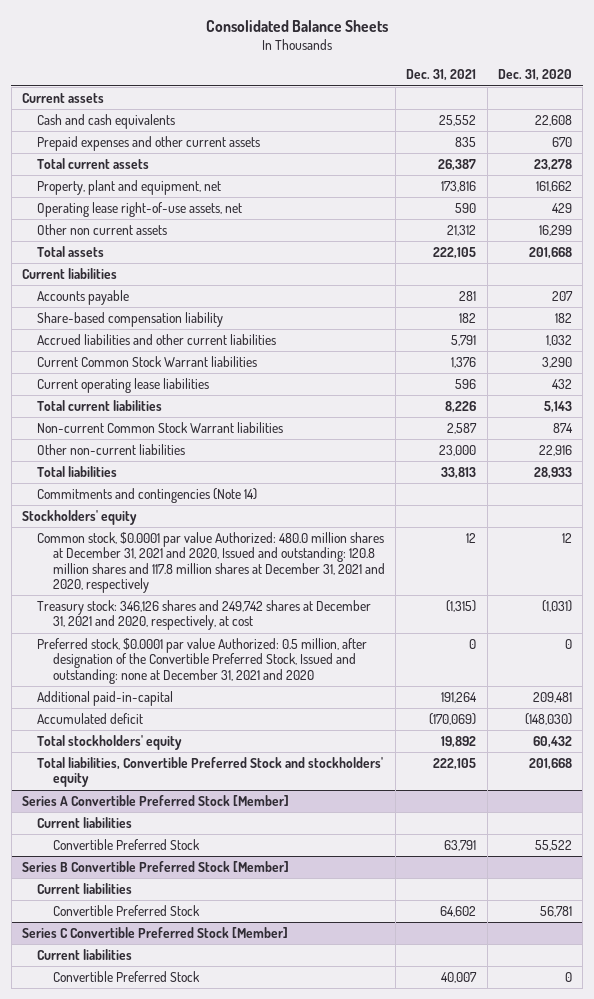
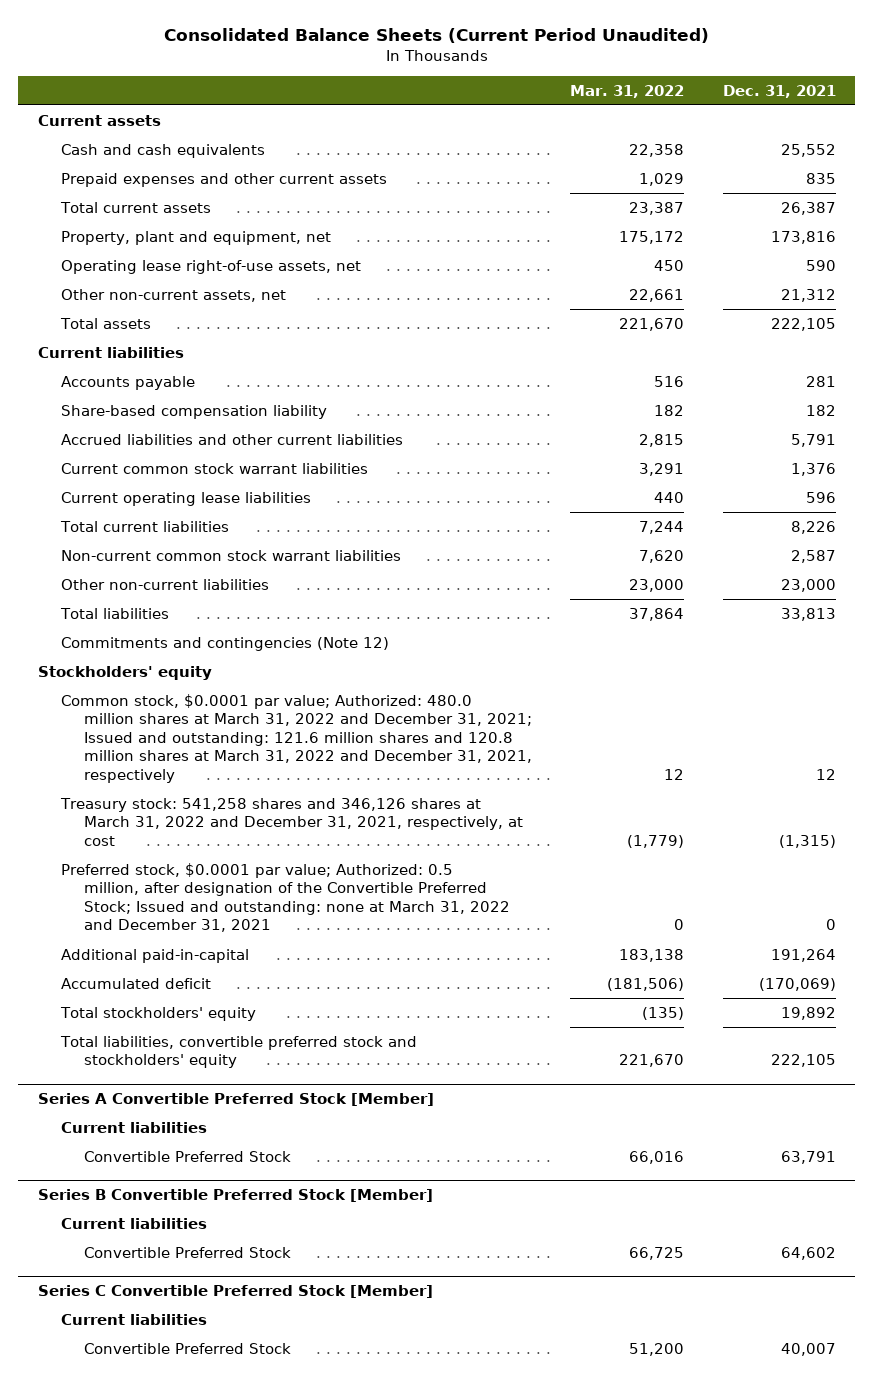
[206,20,389,33] Consolidated Balance Sheets -> [163,28,709,44] Consolidated Balance Sheets (Current Period Unaudited)
[497,69,572,82] Dec. 31, 2020 -> none
none -> [570,84,685,98] Mar. 31, 2022
[37,223,168,235] Other non current assets -> [60,288,286,302] Other non-current assets, net
[37,355,258,367] Current Common Stock Warrant liabilities -> [60,462,368,474] Current common stock warrant liabilities
[37,421,284,433] Non-current Common Stock Warrant liabilities -> [60,549,401,561] Non-current common stock warrant liabilities
[37,487,258,503] Commitments and contingencies (Note 14) -> [60,636,389,651] Commitments and contingencies (Note 12)
[37,531,385,594] Common stock, $0.0001 par value Authorized: 480.0 million shares at December 31, 2021 and 2020, Issued and outstanding: 120.8 million shares and 117.8 million shares at December 31, 2021 and 2020, respectively -> [60,693,532,783] Common stock, $0.0001 par value; Authorized: 480.0 million shares at March 31, 2022 and December 31, 2021; Issued and outstanding: 121.6 million shares and 120.8 million shares at March 31, 2022 and December 31, 2021, respectively
[37,599,372,631] Treasury stock: 346,126 shares and 249,742 shares at December 31, 2021 and 2020, respectively, at cost -> [59,797,523,846] Treasury stock: 541,258 shares and 346,126 shares at March 31, 2022 and December 31, 2021, respectively, at cost
[37,637,368,684] Preferred stock, $0.0001 par value Authorized: 0.5 million, after designation of the Convertible Preferred Stock, Issued and outstanding: none at December 31, 2021 and 2020 -> [60,862,510,933] Preferred stock, $0.0001 par value; Authorized: 0.5 million, after designation of the Convertible Preferred Stock; Issued and outstanding: none at March 31, 2022 and December 31, 2021
[37,756,384,788] Total liabilities, Convertible Preferred Stock and stockholders' equity -> [59,1035,417,1069] Total liabilities, convertible preferred stock and stockholders' equity

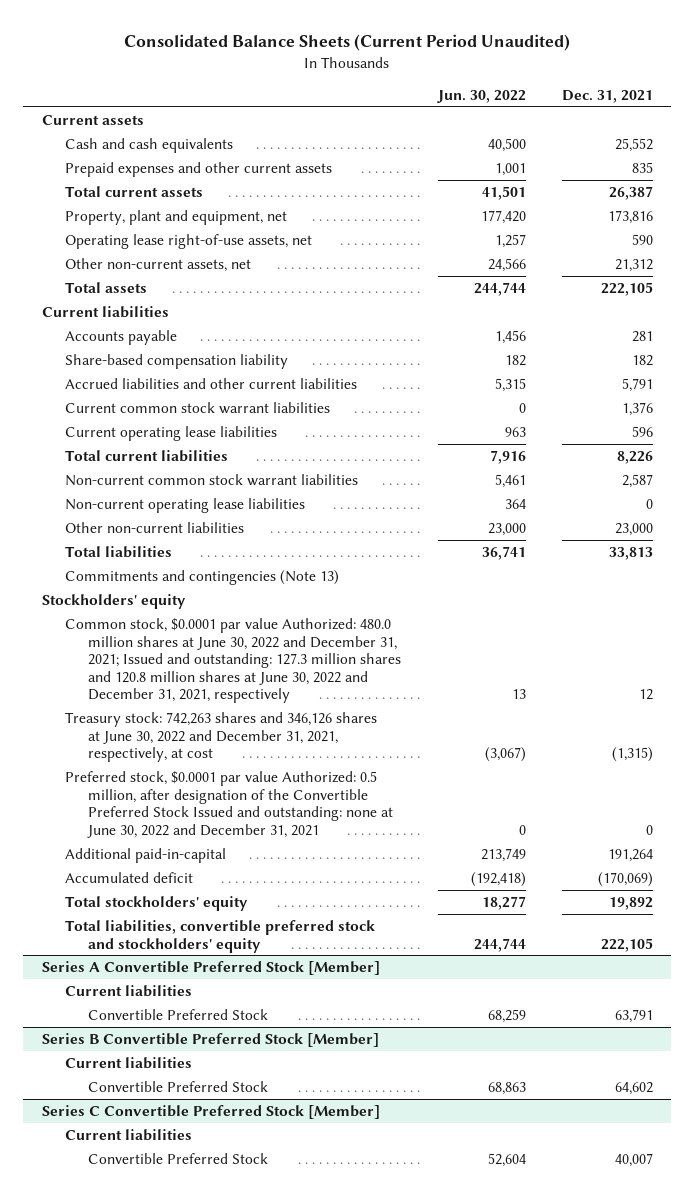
[570,84,685,98] Mar. 31, 2022 -> none
none -> [436,90,526,104] Jun. 30, 2022
none -> [64,497,305,513] Non-current operating lease liabilities
[60,636,389,651] Commitments and contingencies (Note 12) -> [64,569,339,585] Commitments and contingencies (Note 13)
[60,693,532,783] Common stock, $0.0001 par value; Authorized: 480.0 million shares at March 31, 2022 and December 31, 2021; Issued and outstanding: 121.6 million shares and 120.8 million shares at March 31, 2022 and December 31, 2021, respectively -> [64,617,402,704] Common stock, $0.0001 par value Authorized: 480.0 million shares at June 30, 2022 and December 31, 2021; Issued and outstanding: 127.3 million shares and 120.8 million shares at June 30, 2022 and December 31, 2021, respectively
[59,797,523,846] Treasury stock: 541,258 shares and 346,126 shares at March 31, 2022 and December 31, 2021, respectively, at cost -> [64,711,377,763] Treasury stock: 742,263 shares and 346,126 shares at June 30, 2022 and December 31, 2021, respectively, at cost
[60,862,510,933] Preferred stock, $0.0001 par value; Authorized: 0.5 million, after designation of the Convertible Preferred Stock; Issued and outstanding: none at March 31, 2022 and December 31, 2021 -> [64,770,394,838] Preferred stock, $0.0001 par value Authorized: 0.5 million, after designation of the Convertible Preferred Stock Issued and outstanding: none at June 30, 2022 and December 31, 2021

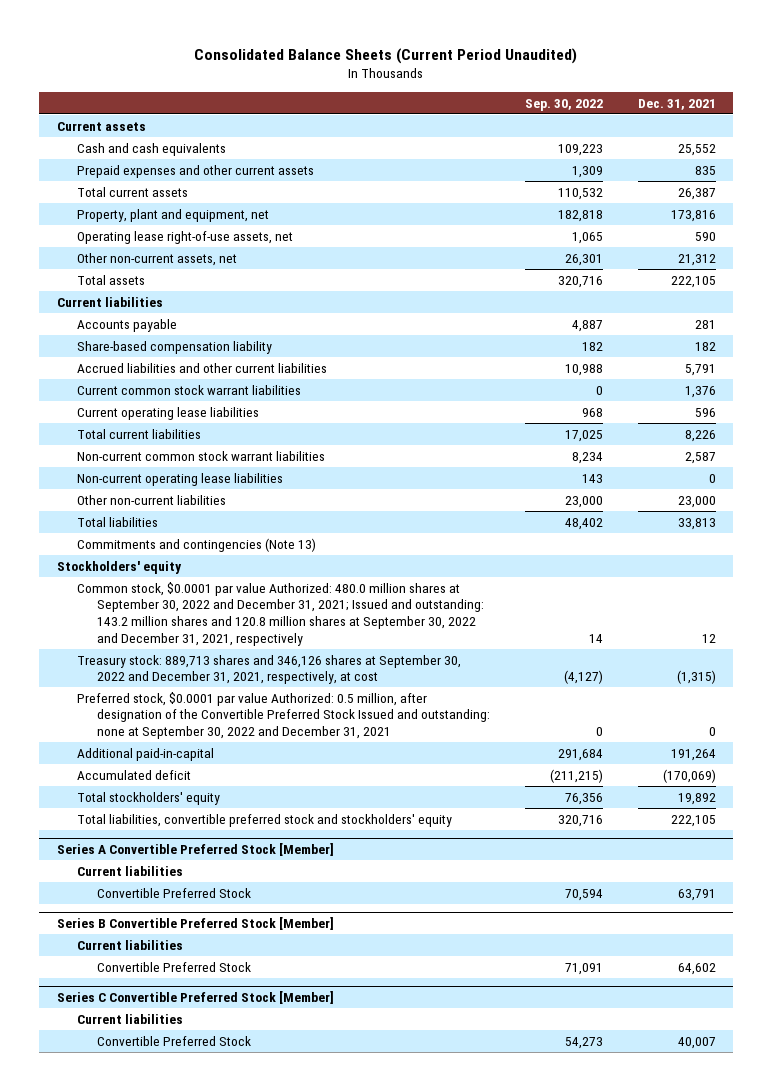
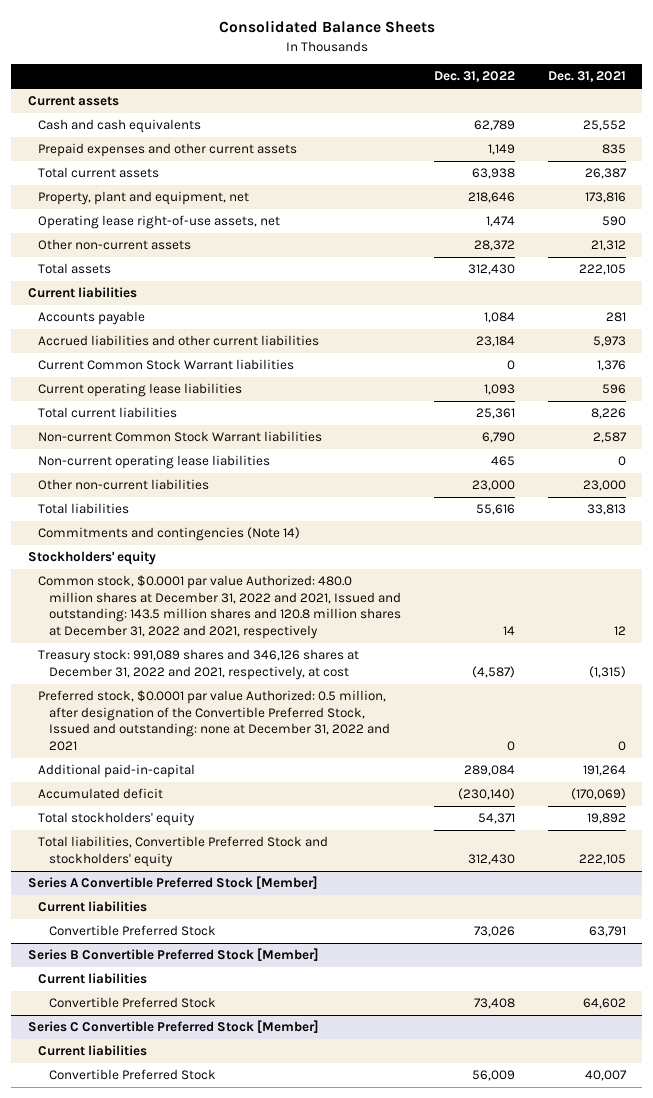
[194,48,578,65] Consolidated Balance Sheets (Current Period Unaudited) -> [218,20,435,34] Consolidated Balance Sheets
[524,98,603,111] Sep. 30, 2022 -> none
none -> [433,71,515,83] Dec. 31, 2022
[76,252,237,266] Other non-current assets, net -> [38,239,192,251] Other non-current assets
[76,340,272,354] Share-based compensation liability -> none
[684,363,716,376] 5,791 -> [592,336,626,348] 5,973
[76,384,301,395] Current common stock warrant liabilities -> [38,359,295,371] Current Common Stock Warrant liabilities
[76,450,325,461] Non-current common stock warrant liabilities -> [38,431,323,443] Non-current Common Stock Warrant liabilities
[76,537,316,552] Commitments and contingencies (Note 13) -> [38,527,301,542] Commitments and contingencies (Note 14)
[76,581,484,647] Common stock, $0.0001 par value Authorized: 480.0 million shares at September 30, 2022 and December 31, 2021; Issued and outstanding: 143.2 million shares and 120.8 million shares at September 30, 2022 and December 31, 2021, respectively -> [38,575,401,639] Common stock, $0.0001 par value Authorized: 480.0 million shares at December 31, 2022 and 2021, Issued and outstanding: 143.5 million shares and 120.8 million shares at December 31, 2022 and 2021, respectively
[76,654,461,685] Treasury stock: 889,713 shares and 346,126 shares at September 30, 2022 and December 31, 2021, respectively, at cost -> [38,649,360,680] Treasury stock: 991,089 shares and 346,126 shares at December 31, 2022 and 2021, respectively, at cost
[76,691,490,740] Preferred stock, $0.0001 par value Authorized: 0.5 million, after designation of the Convertible Preferred Stock Issued and outstanding: none at September 30, 2022 and December 31, 2021 -> [38,690,390,751] Preferred stock, $0.0001 par value Authorized: 0.5 million, after designation of the Convertible Preferred Stock, Issued and outstanding: none at December 31, 2022 and 2021
[76,813,452,827] Total liabilities, convertible preferred stock and stockholders' equity -> [38,836,329,867] Total liabilities, Convertible Preferred Stock and stockholders' equity

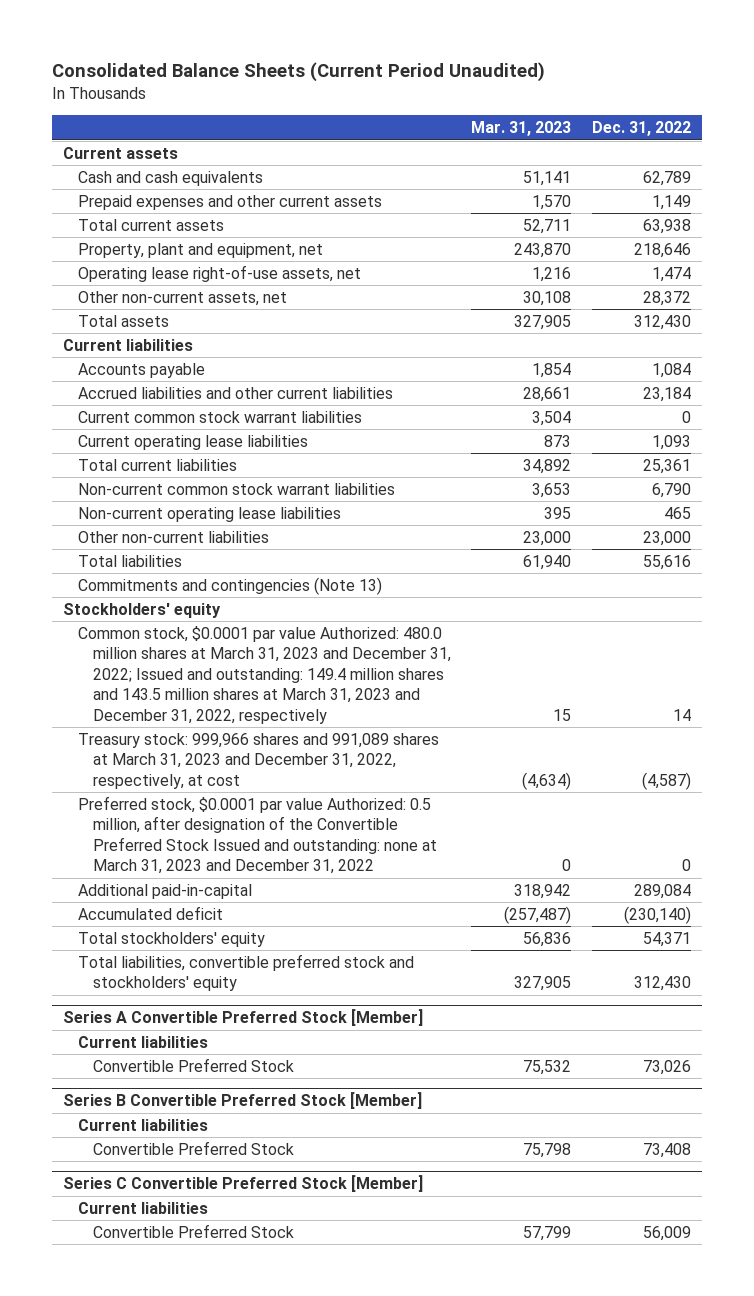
[218,20,435,34] Consolidated Balance Sheets -> [52,62,546,83] Consolidated Balance Sheets (Current Period Unaudited)
[547,71,626,83] Dec. 31, 2021 -> none
none -> [471,121,572,137] Mar. 31, 2023
[38,239,192,251] Other non-current assets -> [77,290,287,306] Other non-current assets, net
[38,359,295,371] Current Common Stock Warrant liabilities -> [77,410,362,423] Current common stock warrant liabilities
[38,431,323,443] Non-current Common Stock Warrant liabilities -> [77,482,395,495] Non-current common stock warrant liabilities
[38,527,301,542] Commitments and contingencies (Note 14) -> [77,576,382,595] Commitments and contingencies (Note 13)
[38,575,401,639] Common stock, $0.0001 par value Authorized: 480.0 million shares at December 31, 2022 and 2021, Issued and outstanding: 143.5 million shares and 120.8 million shares at December 31, 2022 and 2021, respectively -> [77,625,451,724] Common stock, $0.0001 par value Authorized: 480.0 million shares at March 31, 2023 and December 31, 2022; Issued and outstanding: 149.4 million shares and 143.5 million shares at March 31, 2023 and December 31, 2022, respectively
[38,649,360,680] Treasury stock: 991,089 shares and 346,126 shares at December 31, 2022 and 2021, respectively, at cost -> [77,732,439,789] Treasury stock: 999,966 shares and 991,089 shares at March 31, 2023 and December 31, 2022, respectively, at cost
[38,690,390,751] Preferred stock, $0.0001 par value Authorized: 0.5 million, after designation of the Convertible Preferred Stock, Issued and outstanding: none at December 31, 2022 and 2021 -> [77,795,437,875] Preferred stock, $0.0001 par value Authorized: 0.5 million, after designation of the Convertible Preferred Stock Issued and outstanding: none at March 31, 2023 and December 31, 2022
[38,836,329,867] Total liabilities, Convertible Preferred Stock and stockholders' equity -> [77,953,414,992] Total liabilities, convertible preferred stock and stockholders' equity

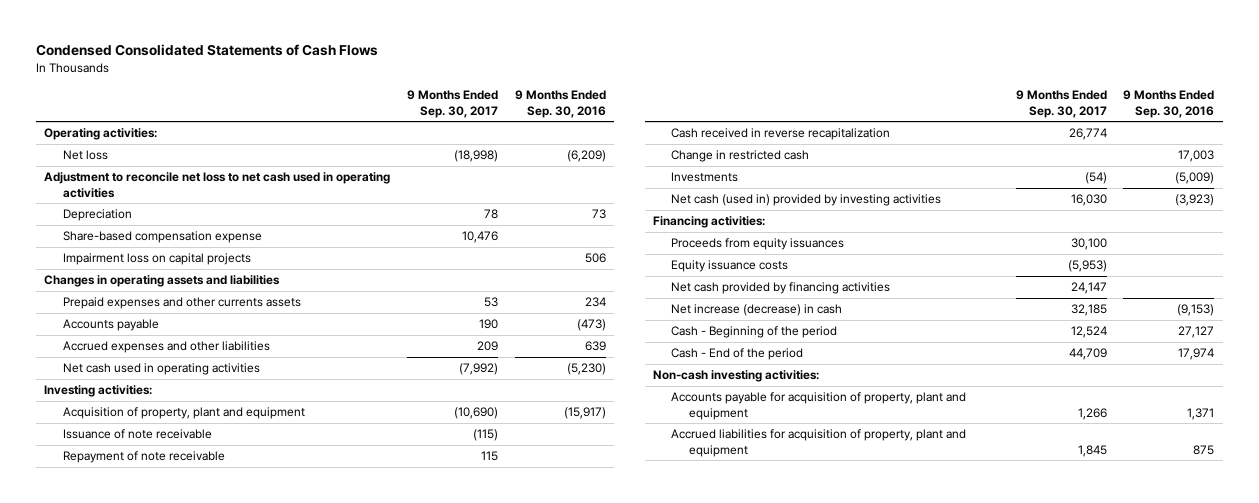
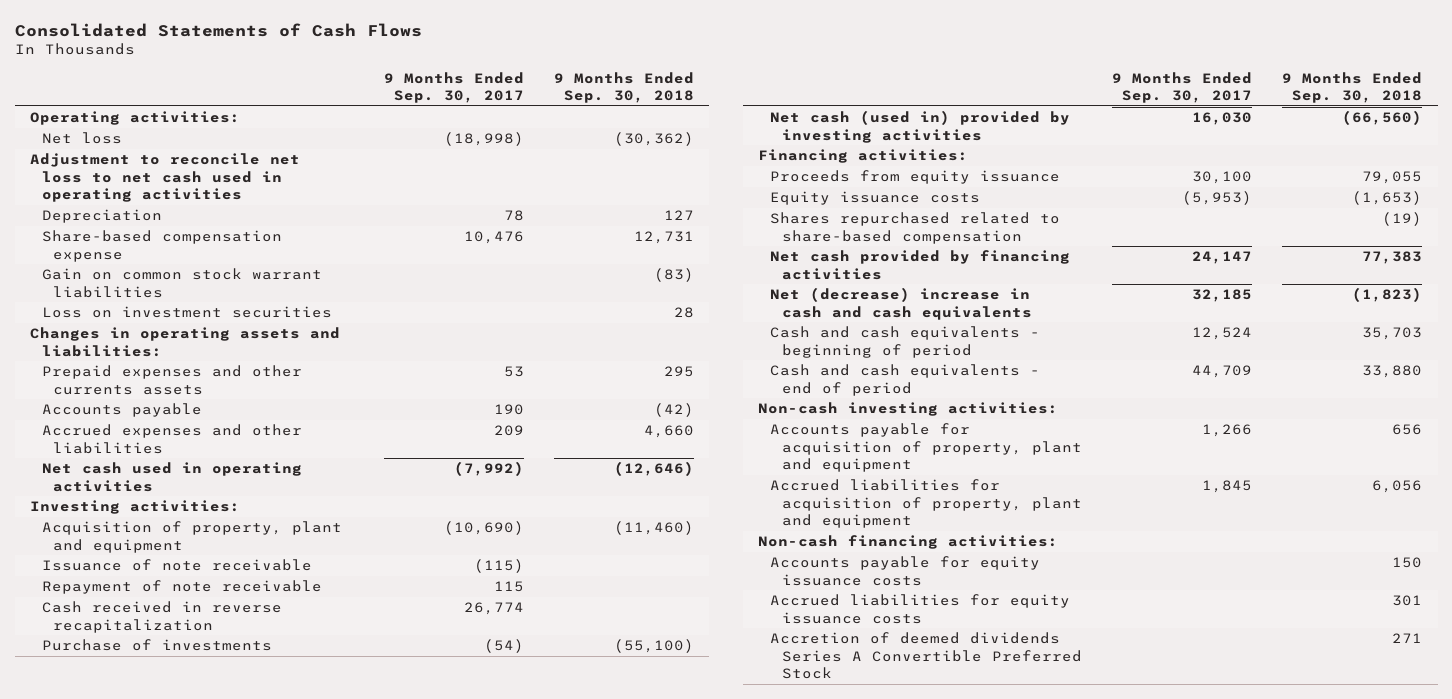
[36,44,379,57] Condensed Consolidated Statements of Cash Flows -> [14,22,422,37] Consolidated Statements of Cash Flows
[514,90,606,118] 9 Months Ended Sep. 30, 2016 -> none
none -> [554,71,695,103] 9 Months Ended Sep. 30, 2018
[62,253,251,266] Impairment loss on capital projects -> none
none -> [41,268,322,298] Gain on common stock warrant liabilities
none -> [41,306,332,319] Loss on investment securities
[44,275,281,288] Changes in operating assets and liabilities -> [29,327,340,357] Changes in operating assets and liabilities:
[671,150,810,163] Change in restricted cash -> none
[671,172,739,183] Investments -> [41,639,272,652] Purchase of investments
[671,238,845,251] Proceeds from equity issuances -> [769,170,1060,185] Proceeds from equity issuance
none -> [769,212,1060,244] Shares repurchased related to share-based compensation
[671,304,843,317] Net increase (decrease) in cash -> [769,287,1032,320] Net (decrease) increase in cash and cash equivalents
[671,326,838,339] Cash - Beginning of the period -> [769,326,1040,358] Cash and cash equivalents - beginning of period
[671,348,804,361] Cash - End of the period -> [769,364,1040,396] Cash and cash equivalents - end of period
none -> [758,535,1059,550] Non-cash financing activities:
none -> [769,556,1040,586] Accounts payable for equity issuance costs
none -> [769,594,1070,624] Accrued liabilities for equity issuance costs
none -> [769,632,1082,679] Accretion of deemed dividends Series A Convertible Preferred Stock

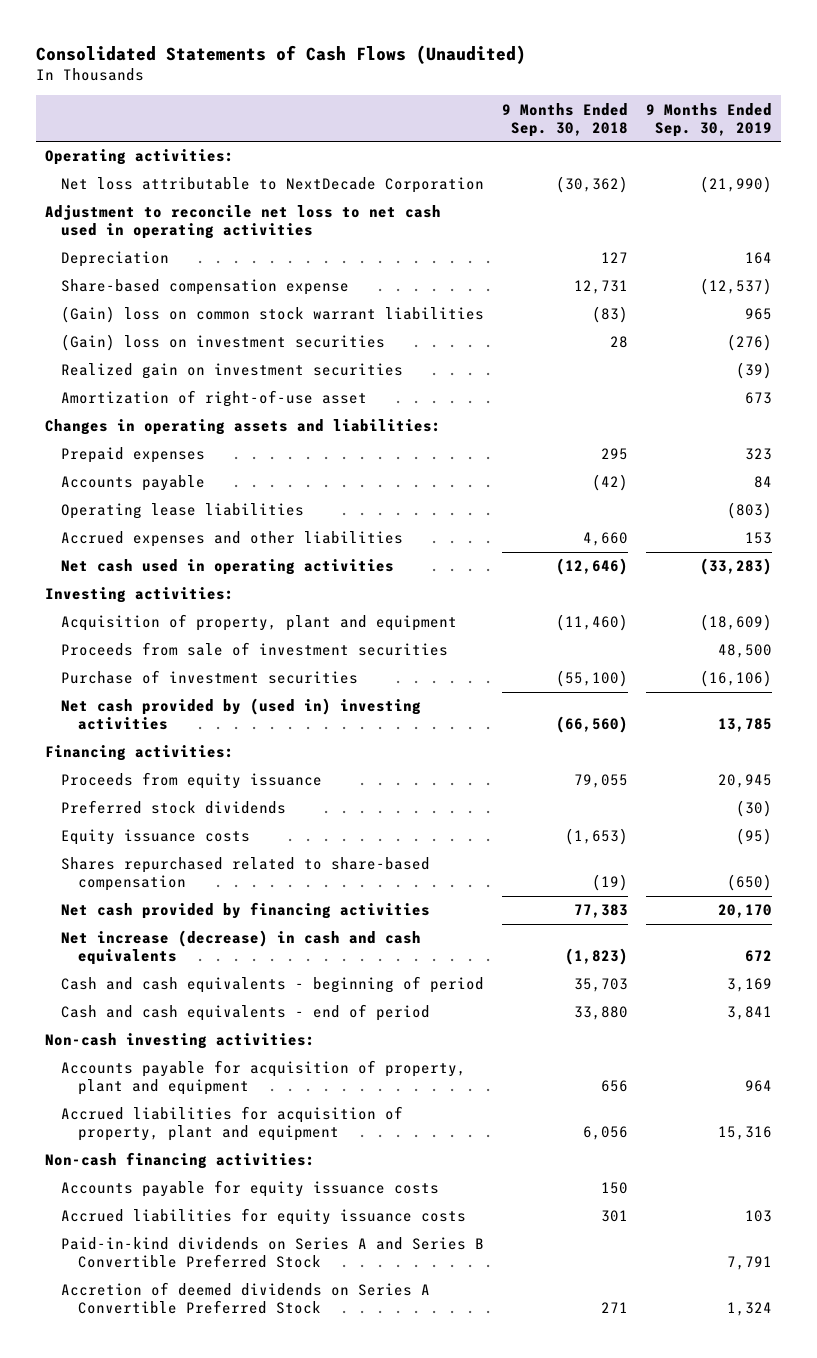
[14,22,422,37] Consolidated Statements of Cash Flows -> [35,44,526,64] Consolidated Statements of Cash Flows (Unaudited)
[383,71,524,103] 9 Months Ended Sep. 30, 2017 -> none
none -> [646,102,773,137] 9 Months Ended Sep. 30, 2019
[41,132,122,145] Net loss -> [61,177,485,194] Net loss attributable to NextDecade Corporation
[41,268,322,298] Gain on common stock warrant liabilities -> [61,306,485,324] (Gain) loss on common stock warrant liabilities
[41,306,332,319] Loss on investment securities -> [61,334,386,352] (Gain) loss on investment securities
none -> [61,363,404,380] Realized gain on investment securities
none -> [61,390,368,408] Amortization of right-of-use asset
[41,365,302,395] Prepaid expenses and other currents assets -> [61,447,206,464] Prepaid expenses
none -> [61,503,305,520] Operating lease liabilities
[41,559,312,572] Issuance of note receivable -> none
[41,580,322,595] Repayment of note receivable -> none
[41,601,282,633] Cash received in reverse recapitalization -> none
none -> [61,642,449,657] Proceeds from sale of investment securities
[41,639,272,652] Purchase of investments -> [61,670,359,685] Purchase of investment securities
[769,110,1070,143] Net cash (used in) provided by investing activities -> [61,698,422,731] Net cash provided by (used in) investing activities
none -> [61,800,287,815] Preferred stock dividends
[769,287,1032,320] Net (decrease) increase in cash and cash equivalents -> [61,930,422,966] Net increase (decrease) in cash and cash equivalents
none -> [61,1237,485,1269] Paid-in-kind dividends on Series A and Series B Convertible Preferred Stock
[769,632,1082,679] Accretion of deemed dividends Series A Convertible Preferred Stock -> [61,1282,431,1315] Accretion of deemed dividends on Series A Convertible Preferred Stock

